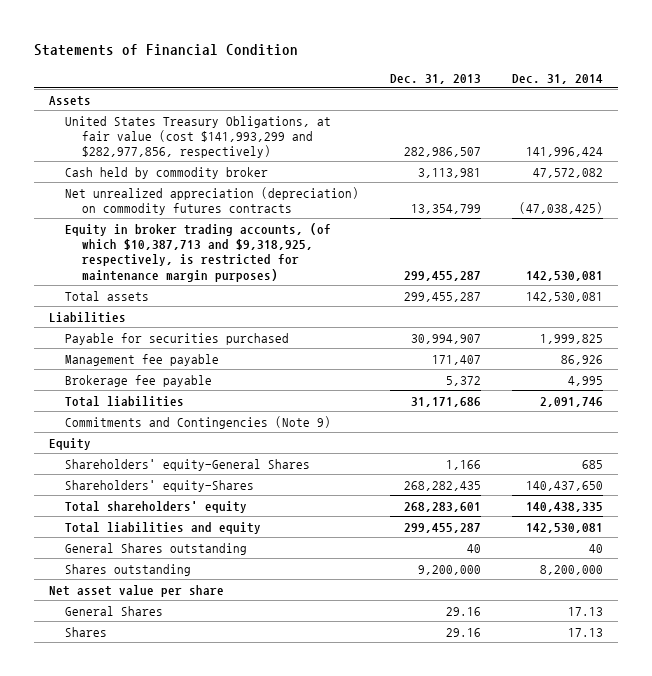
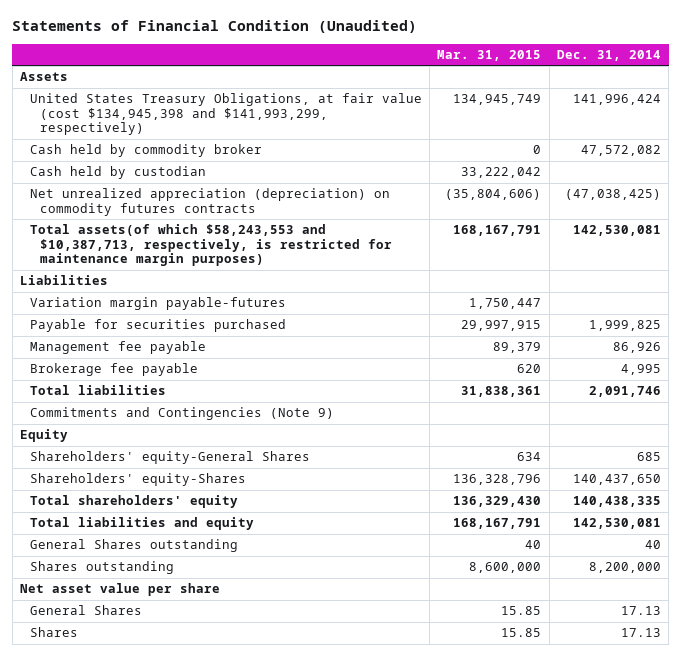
[33,44,298,57] Statements of Financial Condition -> [12,20,418,34] Statements of Financial Condition (Unaudited)
[390,73,482,84] Dec. 31, 2013 -> none
none -> [437,50,542,62] Mar. 31, 2015
[65,115,332,159] United States Treasury Obligations, at fair value (cost $141,993,299 and $282,977,856, respectively) -> [29,93,422,136] United States Treasury Obligations, at fair value (cost $134,945,398 and $141,993,299, respectively)
none -> [29,166,206,180] Cash held by custodian
[65,222,332,282] Equity in broker trading accounts, (of which $10,387,713 and $9,318,925, respectively, is restricted for maintenance margin purposes) -> none
[65,290,150,301] Total assets -> [29,224,392,267] Total assets(of which $58,243,553 and $10,387,713, respectively, is restricted for maintenance margin purposes)
none -> [29,297,286,311] Variation margin payable-futures

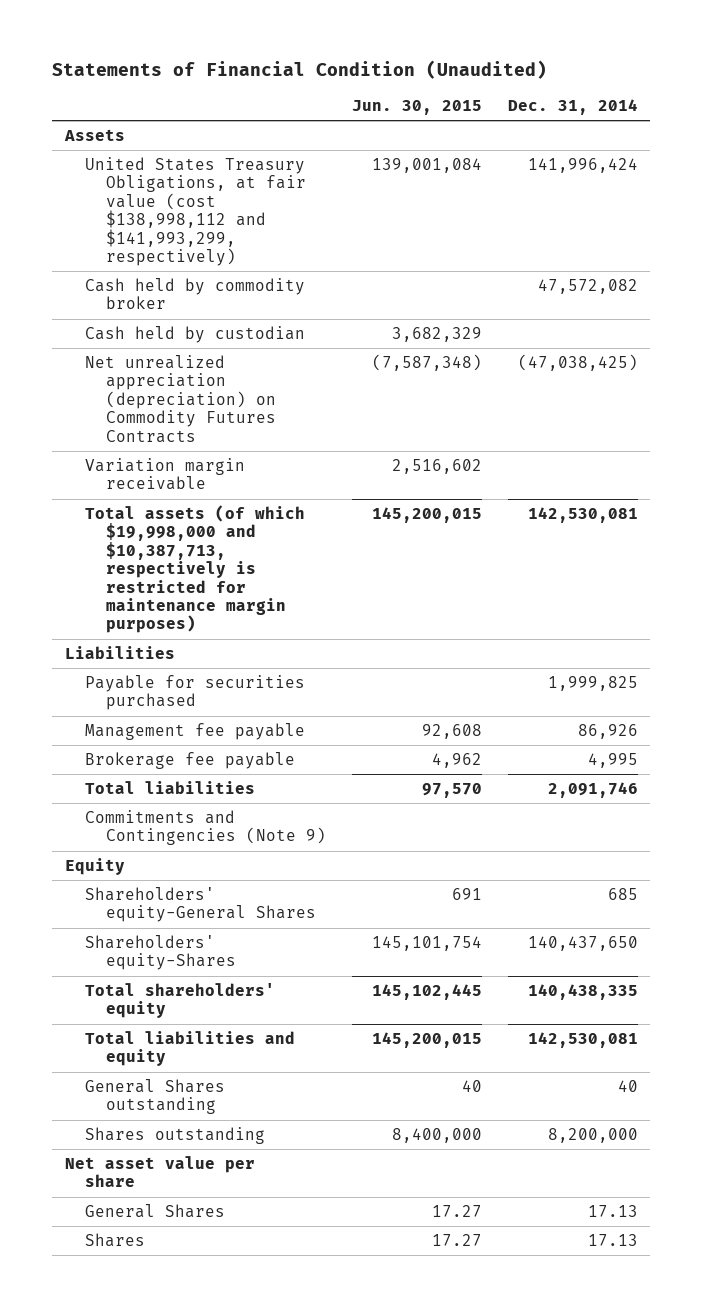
[437,50,542,62] Mar. 31, 2015 -> none
none -> [351,99,482,115] Jun. 30, 2015
[29,93,422,136] United States Treasury Obligations, at fair value (cost $134,945,398 and $141,993,299, respectively) -> [85,156,307,266] United States Treasury Obligations, at fair value (cost $138,998,112 and $141,993,299, respectively)
[29,188,390,216] Net unrealized appreciation (depreciation) on commodity futures contracts -> [85,354,277,443] Net unrealized appreciation (depreciation) on Commodity Futures Contracts
none -> [85,457,246,491] Variation margin receivable
[29,224,392,267] Total assets(of which $58,243,553 and $10,387,713, respectively, is restricted for maintenance margin purposes) -> [85,504,306,634] Total assets (of which $19,998,000 and $10,387,713, respectively is restricted for maintenance margin purposes)
[29,297,286,311] Variation margin payable-futures -> none

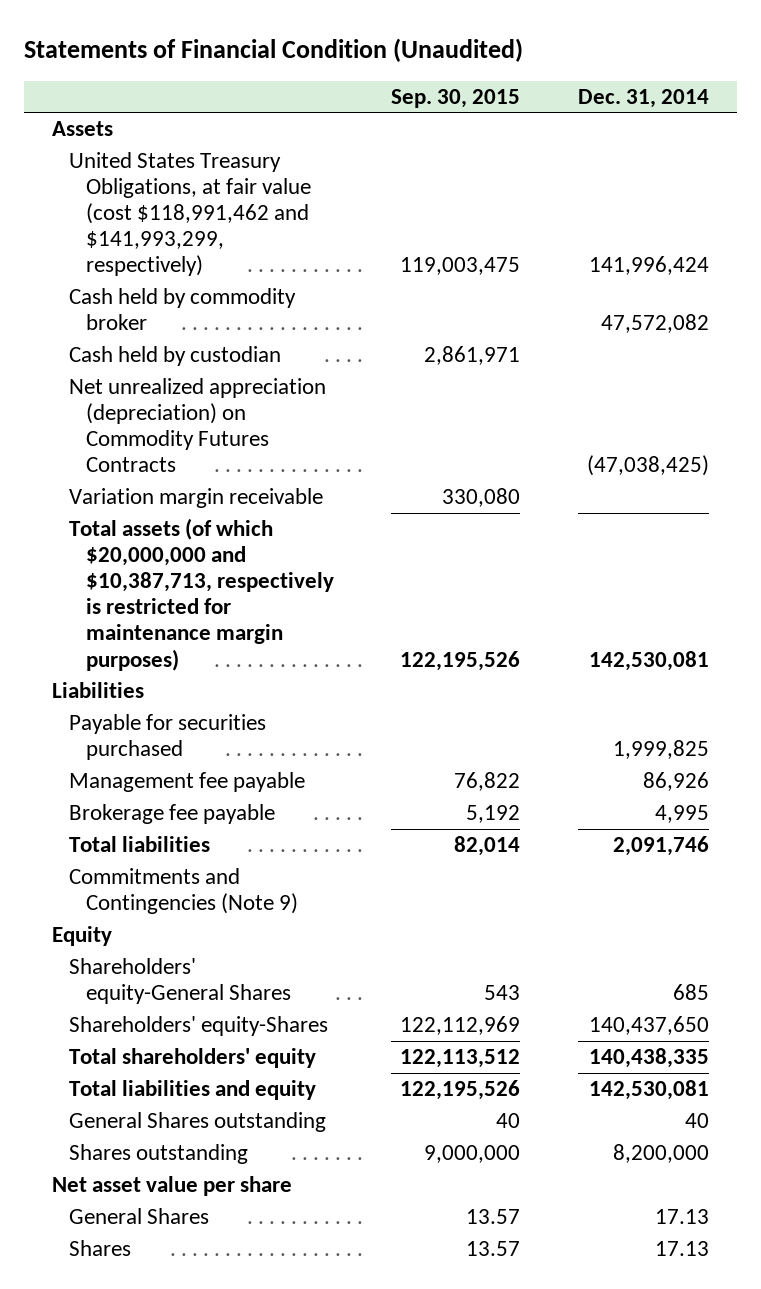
[351,99,482,115] Jun. 30, 2015 -> none
none -> [391,88,521,108] Sep. 30, 2015
[85,156,307,266] United States Treasury Obligations, at fair value (cost $138,998,112 and $141,993,299, respectively) -> [69,152,312,277] United States Treasury Obligations, at fair value (cost $118,991,462 and $141,993,299, respectively)
[85,504,306,634] Total assets (of which $19,998,000 and $10,387,713, respectively is restricted for maintenance margin purposes) -> [69,518,335,671] Total assets (of which $20,000,000 and $10,387,713, respectively is restricted for maintenance margin purposes)

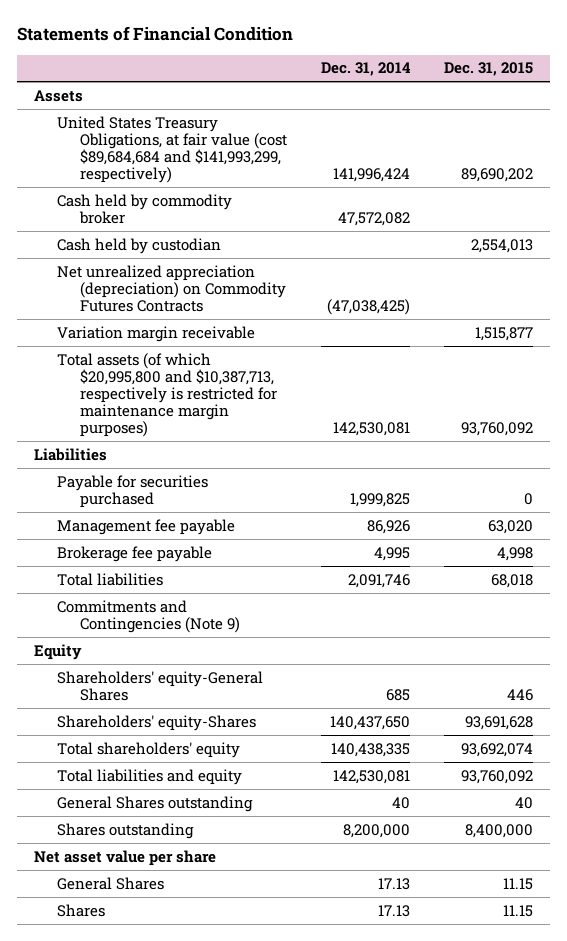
[23,38,523,63] Statements of Financial Condition (Unaudited) -> [17,25,294,41] Statements of Financial Condition
[391,88,521,108] Sep. 30, 2015 -> none
none -> [444,62,534,77] Dec. 31, 2015
[69,152,312,277] United States Treasury Obligations, at fair value (cost $118,991,462 and $141,993,299, respectively) -> [57,115,288,183] United States Treasury Obligations, at fair value (cost $89,684,684 and $141,993,299, respectively)
[69,518,335,671] Total assets (of which $20,000,000 and $10,387,713, respectively is restricted for maintenance margin purposes) -> [57,352,278,437] Total assets (of which $20,995,800 and $10,387,713, respectively is restricted for maintenance margin purposes)

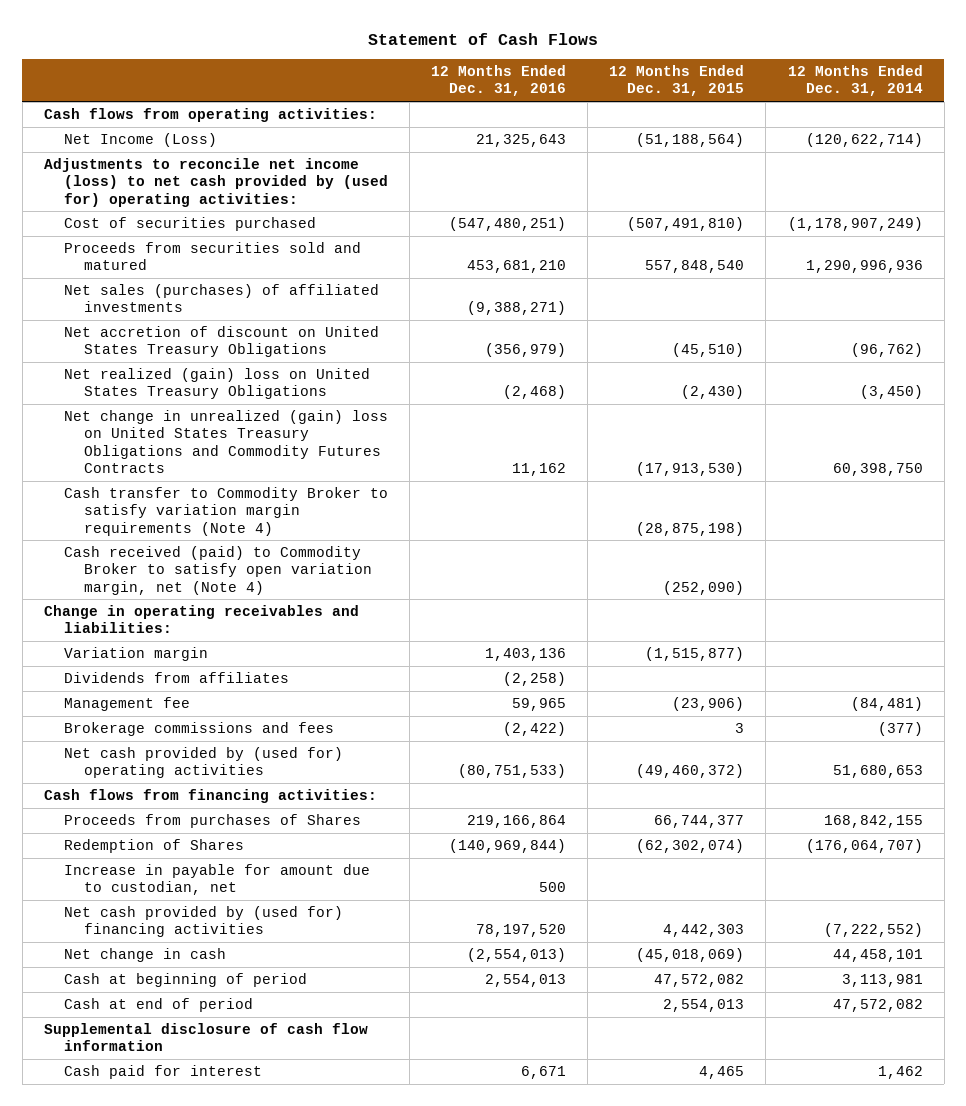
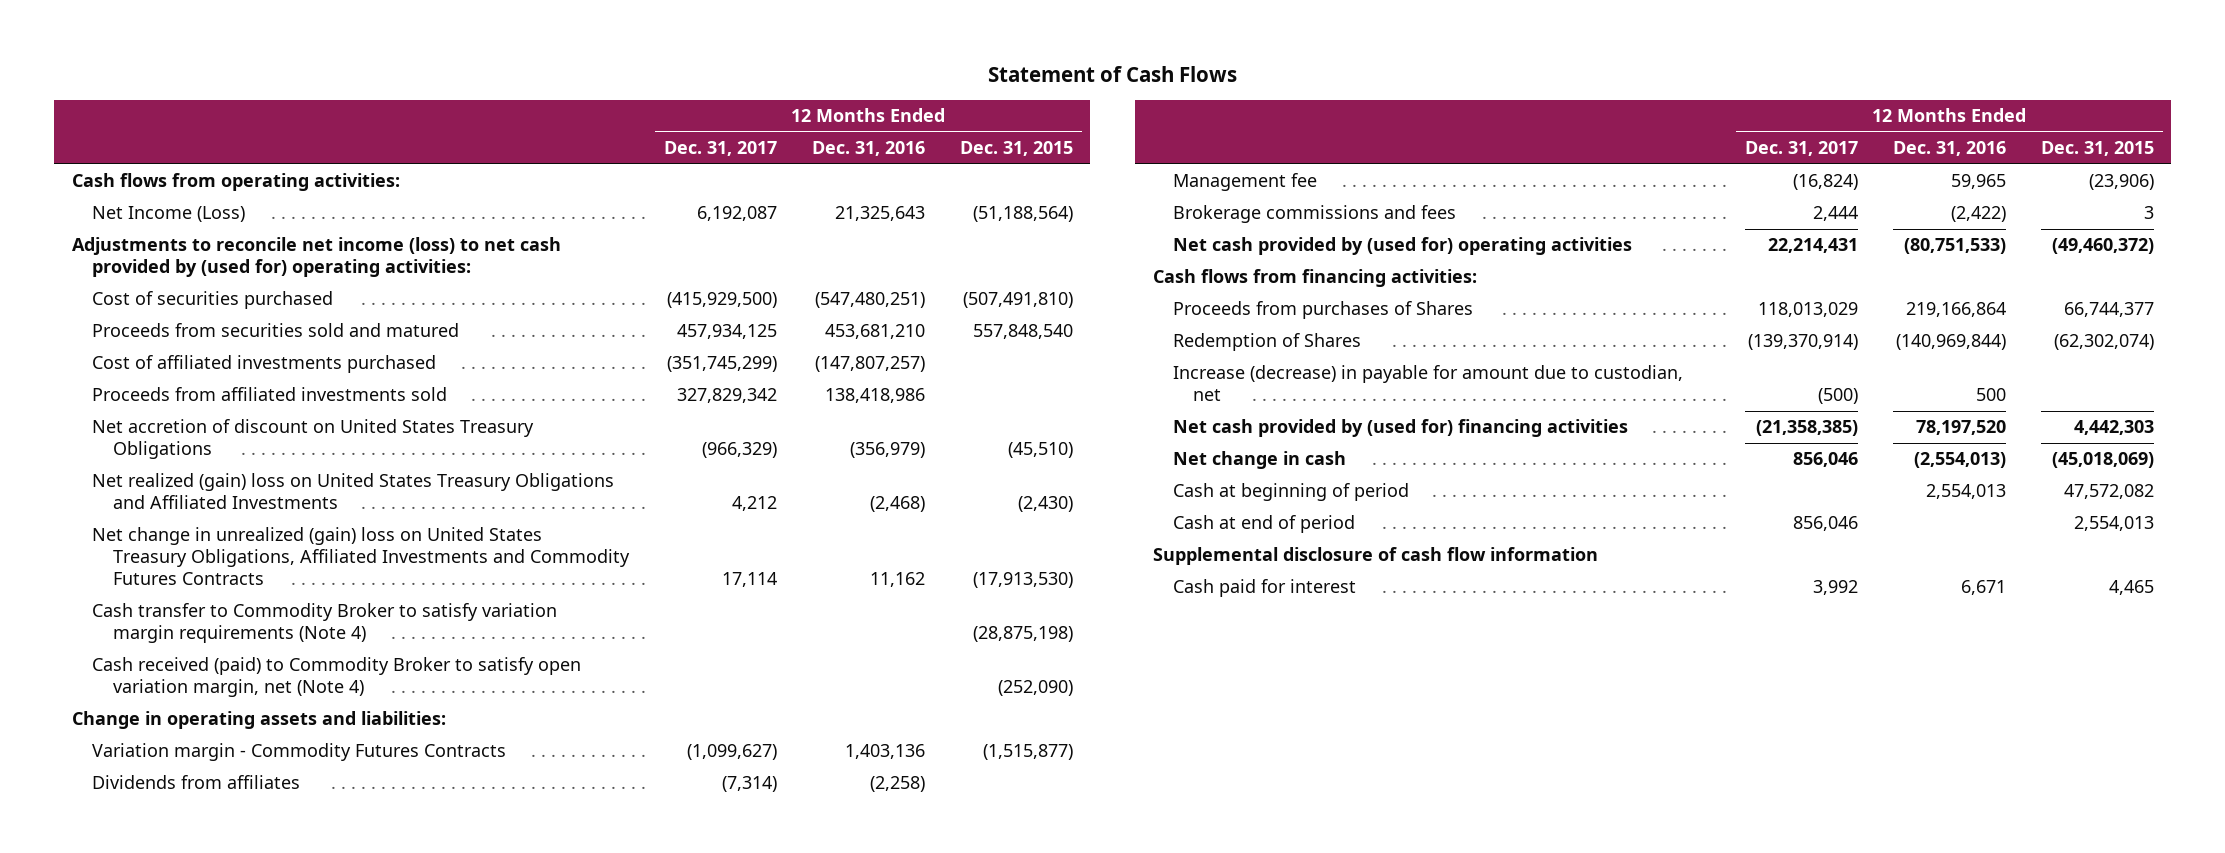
[787,65,923,97] 12 Months Ended Dec. 31, 2014 -> none
none -> [663,141,777,157] Dec. 31, 2017
none -> [92,355,437,374] Cost of affiliated investments purchased
[63,284,379,313] Net sales (purchases) of affiliated investments -> [92,387,448,402] Proceeds from affiliated investments sold
[466,301,566,316] (9,388,271) -> [824,388,925,404] 138,418,986
[63,368,370,400] Net realized (gain) loss on United States Treasury Obligations -> [92,473,615,510] Net realized (gain) loss on United States Treasury Obligations and Affiliated Investments
[63,410,388,473] Net change in unrealized (gain) loss on United States Treasury Obligations and Commodity Futures Contracts -> [92,527,630,586] Net change in unrealized (gain) loss on United States Treasury Obligations, Affiliated Investments and Commodity Futures Contracts
[43,605,359,634] Change in operating receivables and liabilities: -> [71,711,446,730] Change in operating assets and liabilities:
[63,647,208,662] Variation margin -> [92,743,507,762] Variation margin - Commodity Futures Contracts
[63,864,370,896] Increase in payable for amount due to custodian, net -> [1173,365,1684,402] Increase (decrease) in payable for amount due to custodian, net

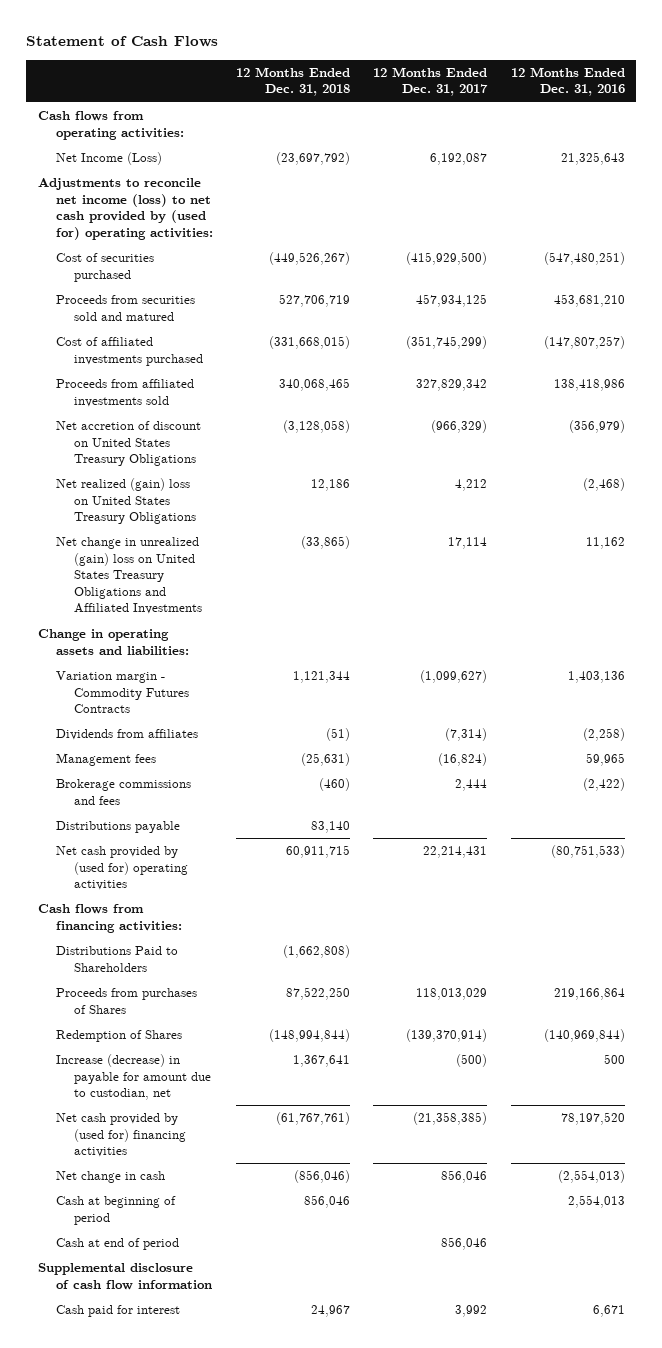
[959,141,1073,157] Dec. 31, 2015 -> none
none -> [236,66,351,97] 12 Months Ended Dec. 31, 2018
[92,603,558,644] Cash transfer to Commodity Broker to satisfy variation margin requirements (Note 4) -> none
[92,657,582,698] Cash received (paid) to Commodity Broker to satisfy open variation margin, net (Note 4) -> none
[92,473,615,510] Net realized (gain) loss on United States Treasury Obligations and Affiliated Investments -> [55,478,197,525] Net realized (gain) loss on United States Treasury Obligations
[92,527,630,586] Net change in unrealized (gain) loss on United States Treasury Obligations, Affiliated Investments and Commodity Futures Contracts -> [55,537,203,615] Net change in unrealized (gain) loss on United States Treasury Obligations and Affiliated Investments
[1173,173,1318,192] Management fee -> [55,753,156,767] Management fees
none -> [55,821,180,834] Distributions payable
none -> [55,946,178,972] Distributions Paid to Shareholders

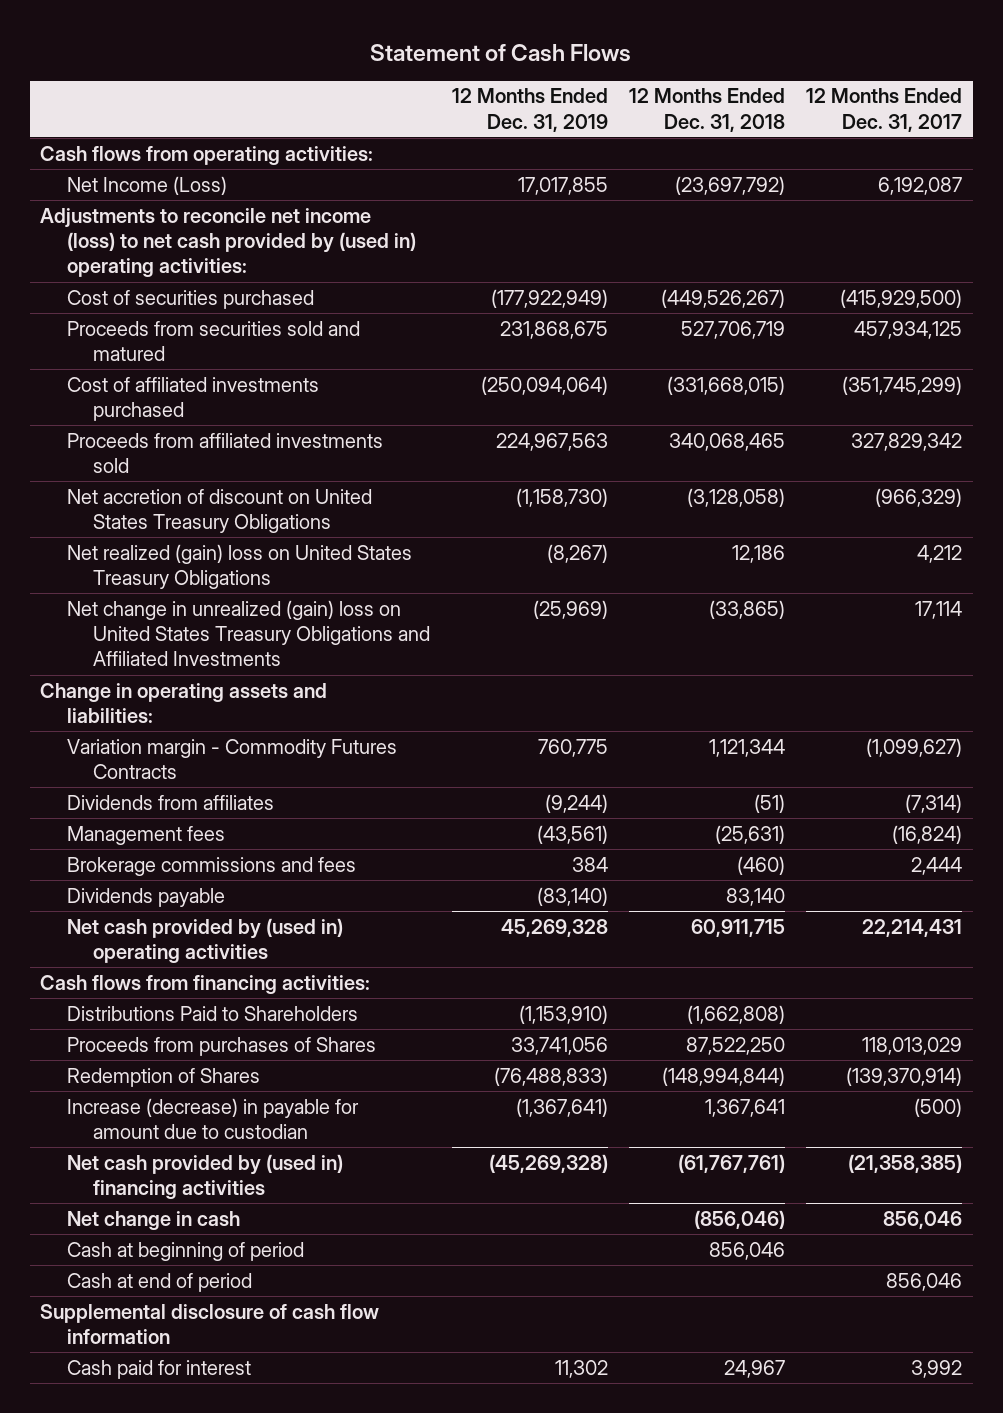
[510,66,625,97] 12 Months Ended Dec. 31, 2016 -> none
none -> [451,88,608,132] 12 Months Ended Dec. 31, 2019
[37,178,213,240] Adjustments to reconcile net income (loss) to net cash provided by (used for) operating activities: -> [40,207,416,278] Adjustments to reconcile net income (loss) to net cash provided by (used in) operating activities:
[55,821,180,834] Distributions payable -> [66,887,225,907] Dividends payable
[55,846,189,891] Net cash provided by (used for) operating activities -> [66,917,343,964] Net cash provided by (used in) operating activities
[55,1054,212,1101] Increase (decrease) in payable for amount due to custodian, net -> [66,1097,359,1140] Increase (decrease) in payable for amount due to custodian
[55,1113,187,1158] Net cash provided by (used for) financing activities -> [66,1153,343,1200] Net cash provided by (used in) financing activities

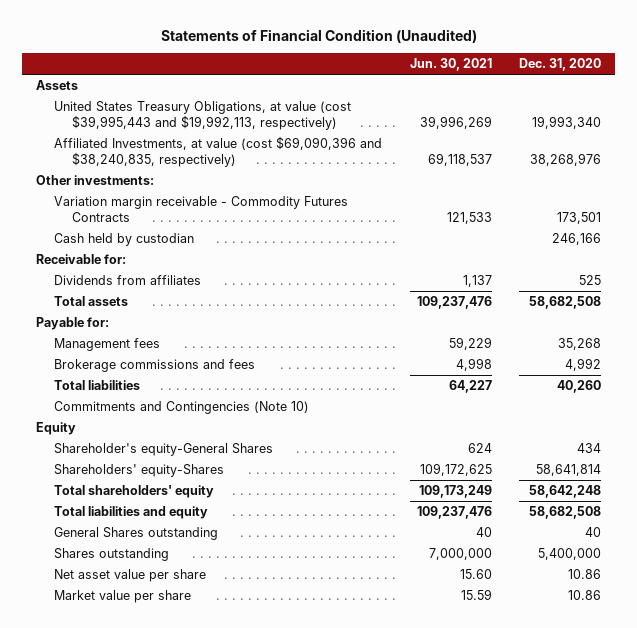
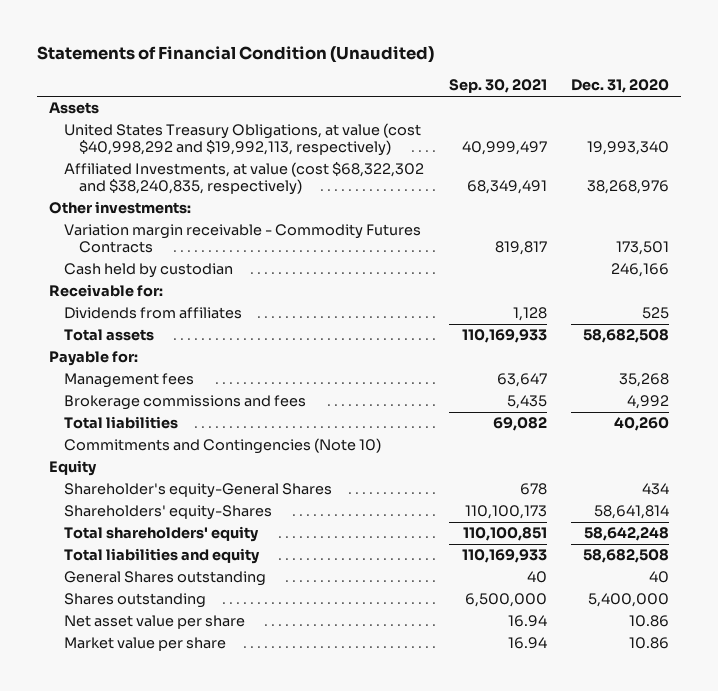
[409,58,492,72] Jun. 30, 2021 -> none
none -> [448,79,547,94] Sep. 30, 2021
[54,100,352,130] United States Treasury Obligations, at value (cost $39,995,443 and $19,992,113, respectively) -> [64,123,422,157] United States Treasury Obligations, at value (cost $40,998,292 and $19,992,113, respectively)
[54,135,383,167] Affiliated Investments, at value (cost $69,090,396 and $38,240,835, respectively) -> [64,162,425,196] Affiliated Investments, at value (cost $68,322,302 and $38,240,835, respectively)

